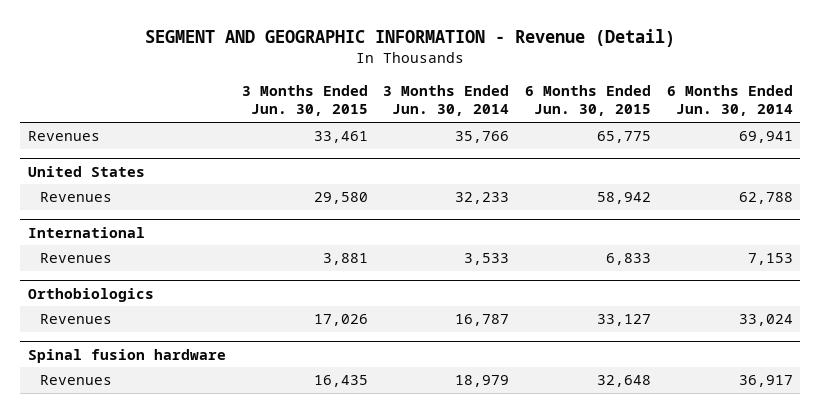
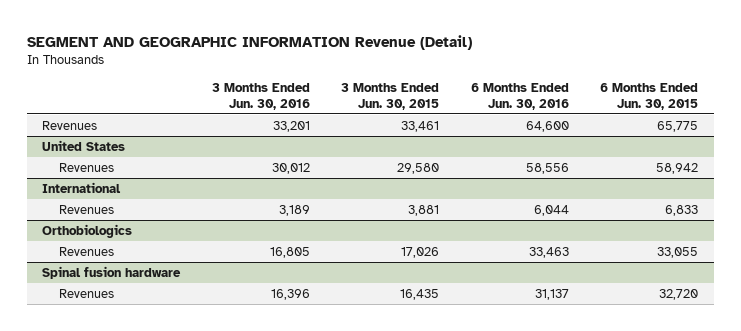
[145,29,676,48] SEGMENT AND GEOGRAPHIC INFORMATION - Revenue (Detail) -> [26,34,472,50] SEGMENT AND GEOGRAPHIC INFORMATION Revenue (Detail)
[383,84,510,117] 3 Months Ended Jun. 30, 2014 -> none
[666,84,793,117] 6 Months Ended Jun. 30, 2014 -> none
none -> [211,82,310,110] 3 Months Ended Jun. 30, 2016
none -> [470,82,569,110] 6 Months Ended Jun. 30, 2016
[597,314,652,327] 33,127 -> [657,246,699,258] 33,055
[597,375,652,388] 32,648 -> [659,288,699,300] 32,720

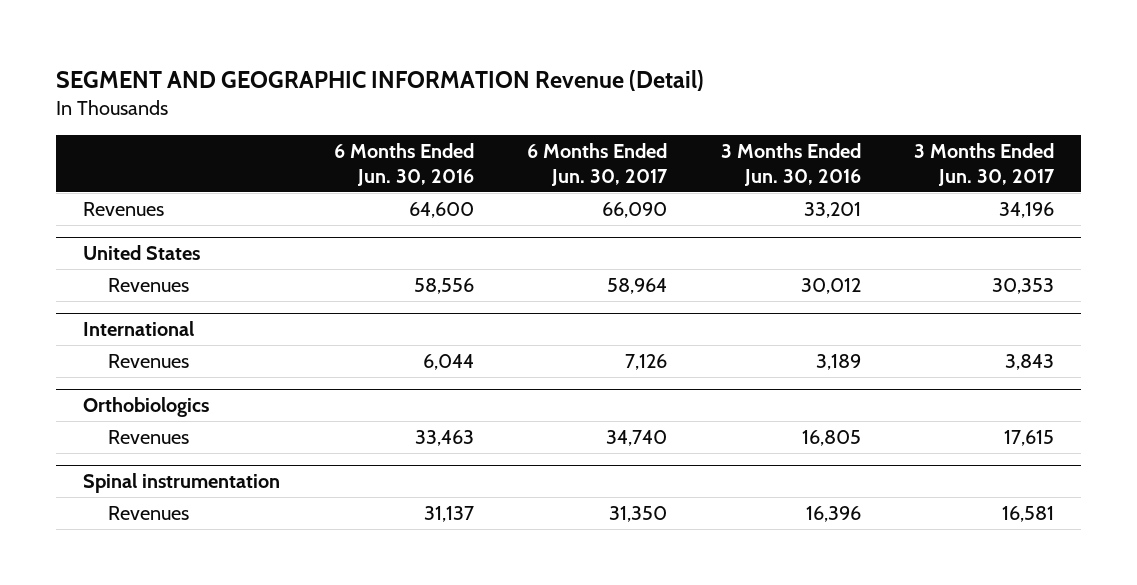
[341,82,440,110] 3 Months Ended Jun. 30, 2015 -> none
[600,82,699,110] 6 Months Ended Jun. 30, 2015 -> none
none -> [527,143,669,187] 6 Months Ended Jun. 30, 2017
none -> [914,143,1056,187] 3 Months Ended Jun. 30, 2017
[42,265,182,279] Spinal fusion hardware -> [83,473,281,494] Spinal instrumentation

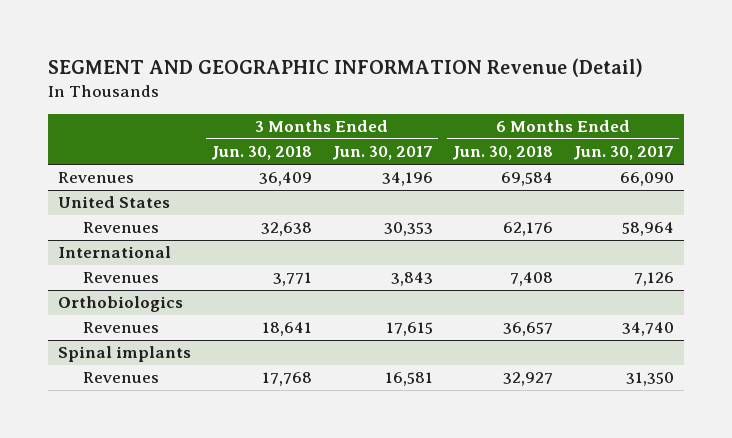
[333,143,474,187] 6 Months Ended Jun. 30, 2016 -> none
[720,143,861,187] 3 Months Ended Jun. 30, 2016 -> none
none -> [210,146,312,161] Jun. 30, 2018
none -> [452,146,554,161] Jun. 30, 2018
[83,473,281,494] Spinal instrumentation -> [58,346,192,363] Spinal implants

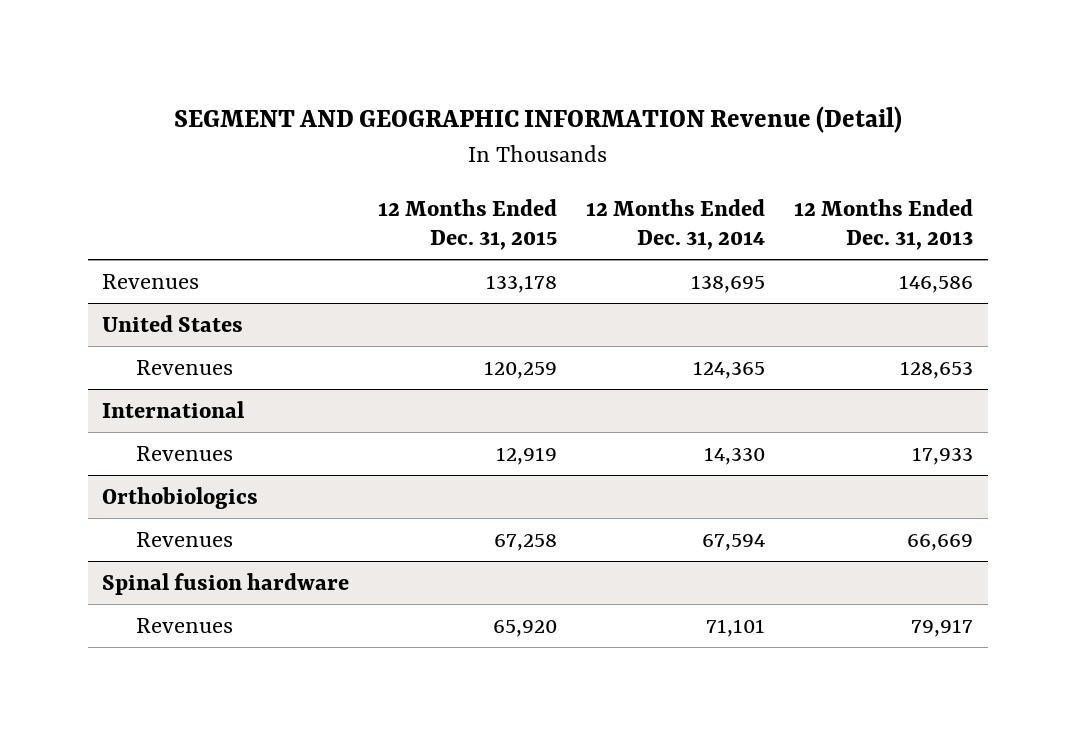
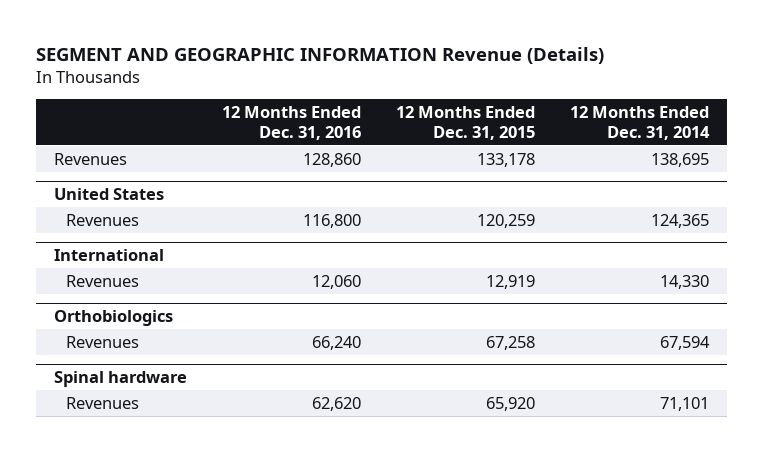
[173,106,902,134] SEGMENT AND GEOGRAPHIC INFORMATION Revenue (Detail) -> [35,47,604,65] SEGMENT AND GEOGRAPHIC INFORMATION Revenue (Details)
[794,198,974,250] 12 Months Ended Dec. 31, 2013 -> none
none -> [221,106,361,140] 12 Months Ended Dec. 31, 2016
[102,572,350,595] Spinal fusion hardware -> [53,371,187,388] Spinal hardware

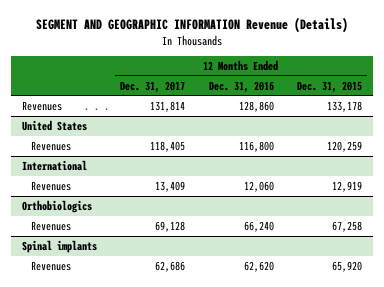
[570,106,711,140] 12 Months Ended Dec. 31, 2014 -> none
none -> [120,80,186,93] Dec. 31, 2017
[53,371,187,388] Spinal hardware -> [22,239,98,253] Spinal implants

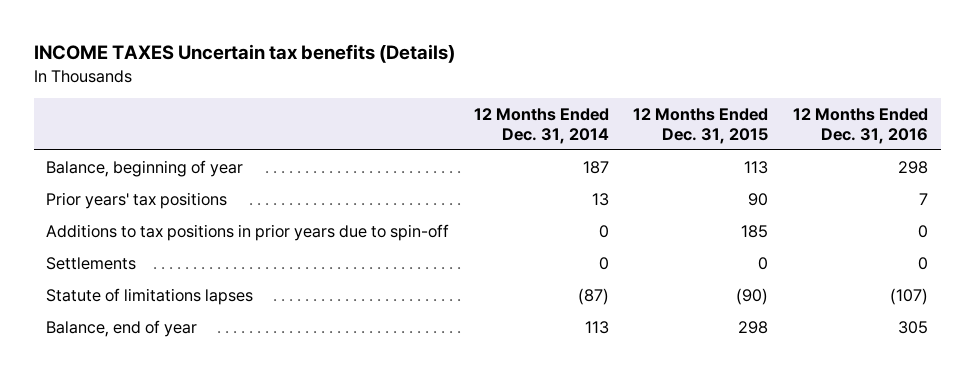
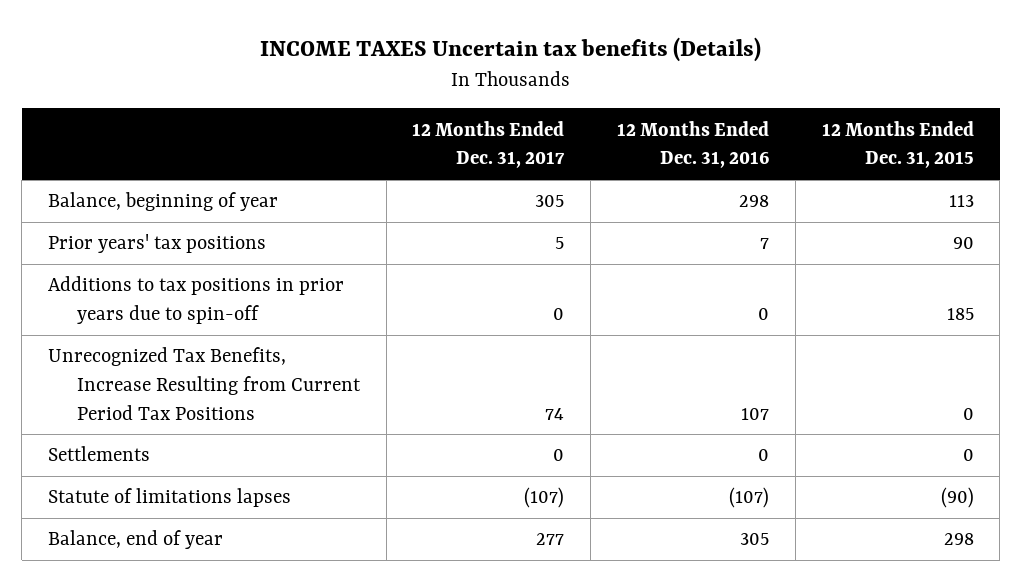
[473,108,609,144] 12 Months Ended Dec. 31, 2014 -> none
none -> [412,120,566,169] 12 Months Ended Dec. 31, 2017
none -> [48,347,361,420] Unrecognized Tax Benefits, Increase Resulting from Current Period Tax Positions

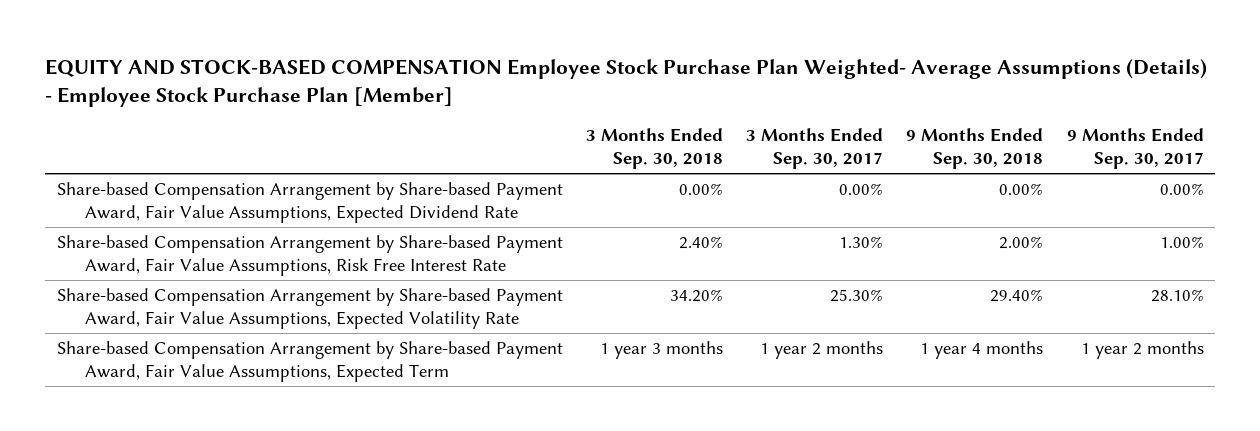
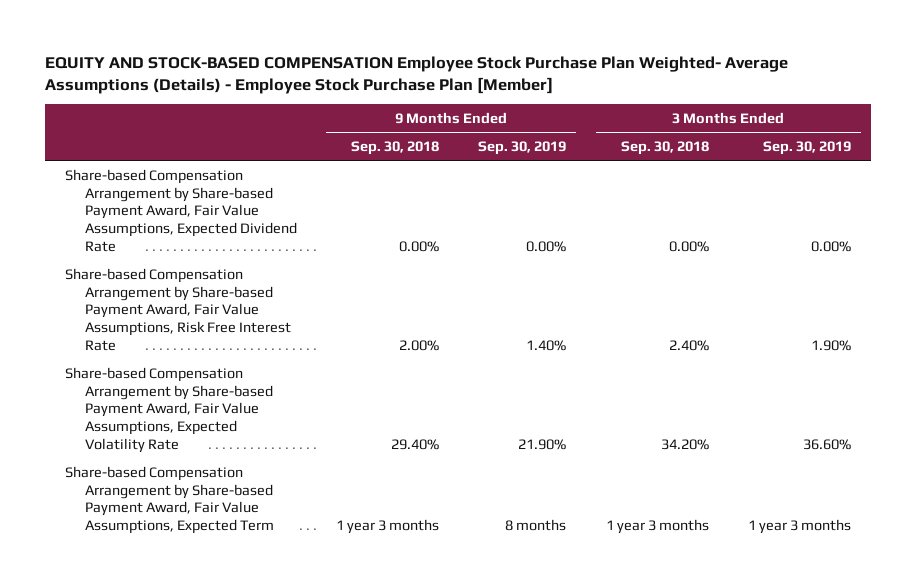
[746,128,884,170] 3 Months Ended Sep. 30, 2017 -> none
[1066,128,1204,170] 9 Months Ended Sep. 30, 2017 -> none
none -> [478,140,567,155] Sep. 30, 2019
none -> [762,140,851,155] Sep. 30, 2019
[920,340,1044,359] 1 year 4 months -> [336,519,440,535] 1 year 3 months

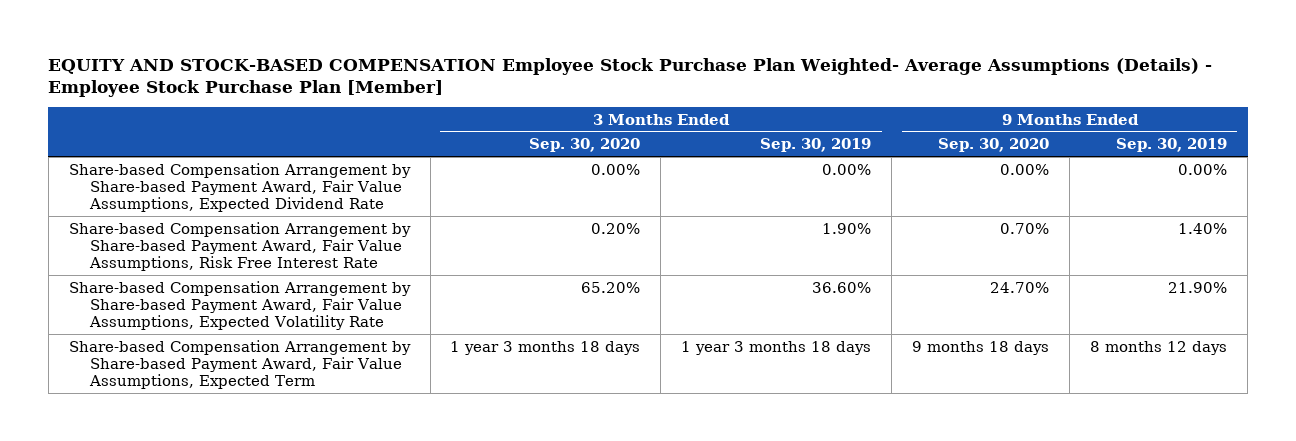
[351,140,440,155] Sep. 30, 2018 -> none
[620,140,709,155] Sep. 30, 2018 -> none
none -> [529,138,641,153] Sep. 30, 2020
none -> [938,138,1050,153] Sep. 30, 2020
[505,519,567,532] 8 months -> [1090,340,1228,355] 8 months 12 days
[747,519,851,535] 1 year 3 months -> [681,340,872,355] 1 year 3 months 18 days

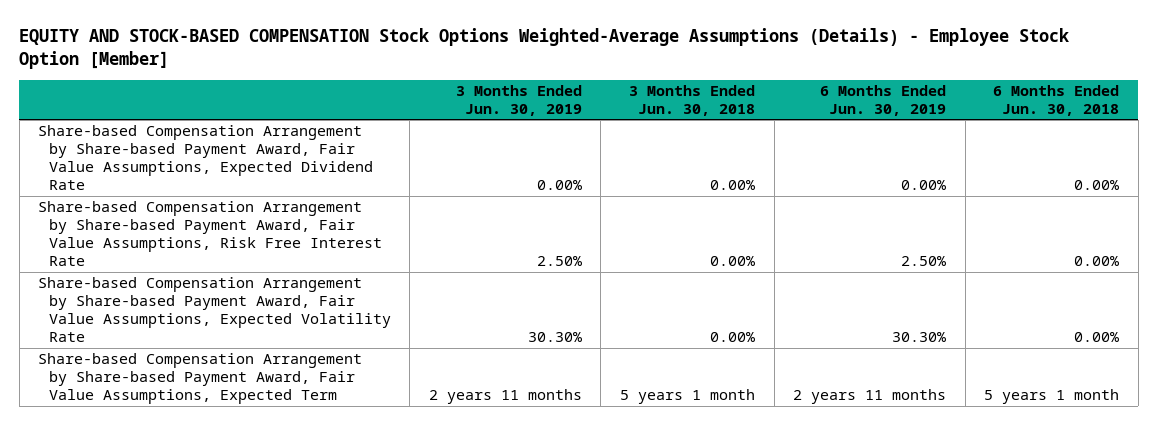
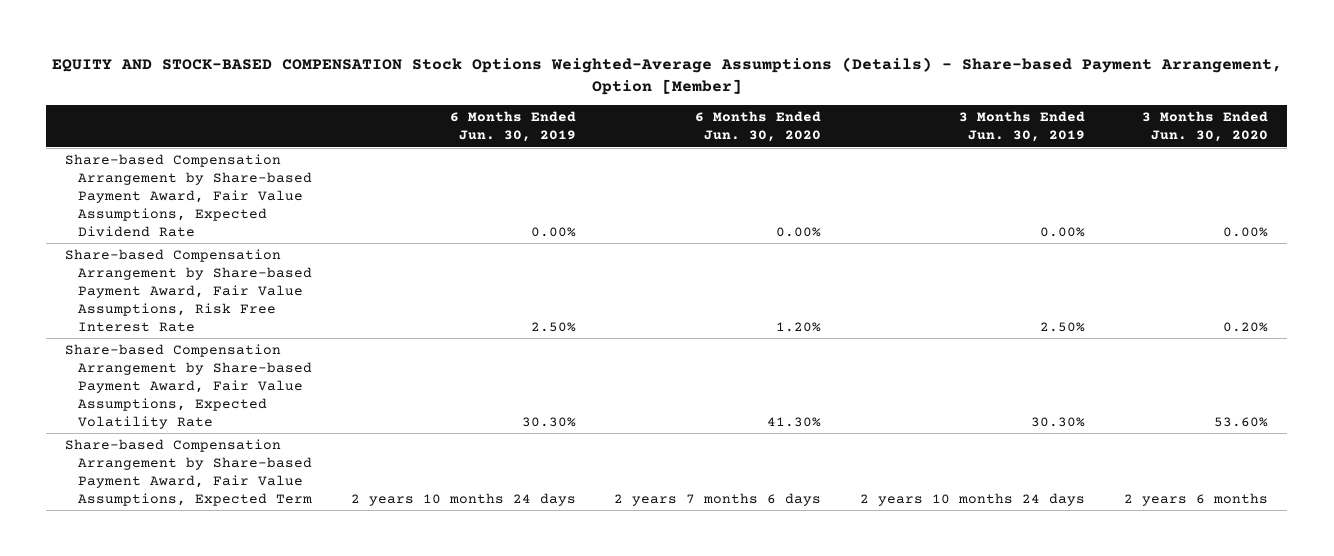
[19,28,1070,70] EQUITY AND STOCK-BASED COMPENSATION Stock Options Weighted-Average Assumptions (Details) - Employee Stock Option [Member] -> [51,56,1282,95] EQUITY AND STOCK-BASED COMPENSATION Stock Options Weighted-Average Assumptions (Details) - Share-based Payment Arrangement, Option [Member]
[629,84,756,116] 3 Months Ended Jun. 30, 2018 -> none
[993,84,1120,116] 6 Months Ended Jun. 30, 2018 -> none
none -> [695,111,822,143] 6 Months Ended Jun. 30, 2020
none -> [1142,111,1269,143] 3 Months Ended Jun. 30, 2020
[428,389,582,405] 2 years 11 months -> [860,492,1086,506] 2 years 10 months 24 days
[793,389,947,405] 2 years 11 months -> [350,492,576,506] 2 years 10 months 24 days

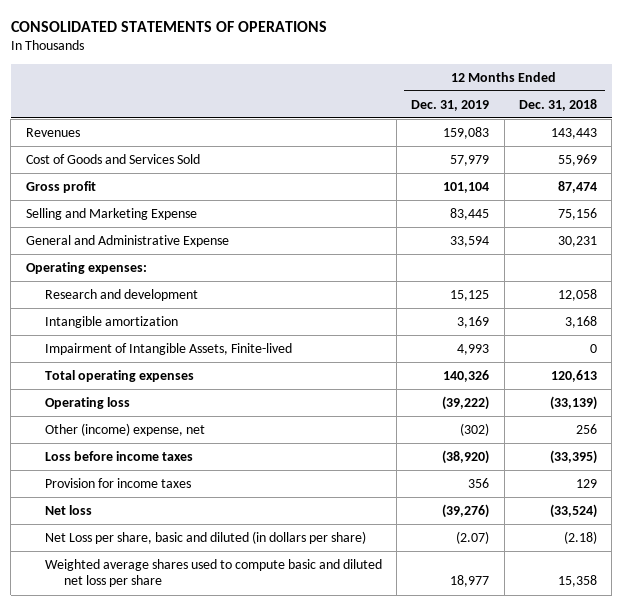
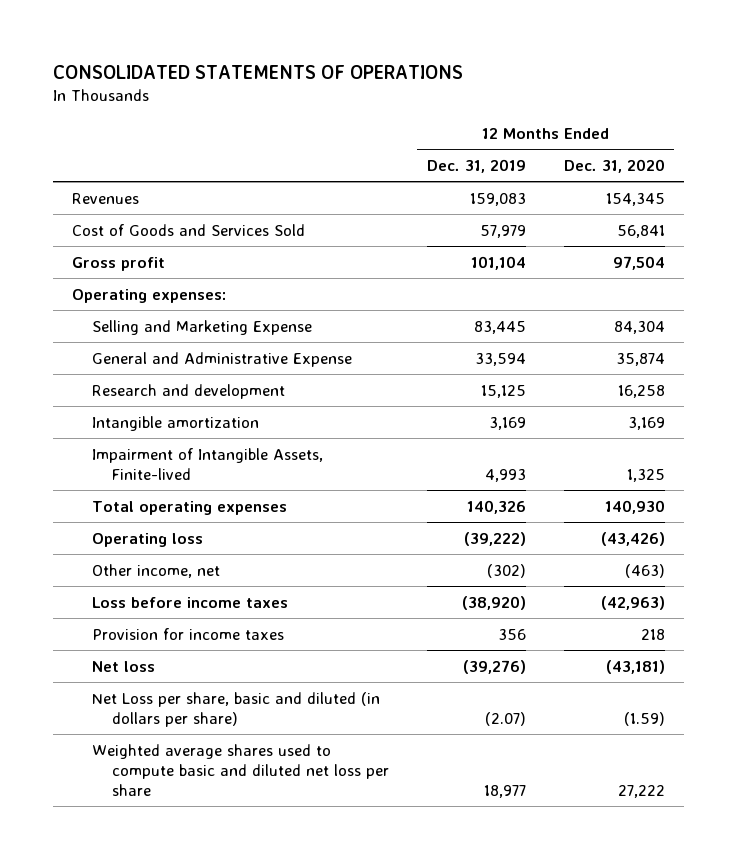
[519,98,598,111] Dec. 31, 2018 -> none
none -> [563,159,665,174] Dec. 31, 2020
[25,261,147,274] Operating expenses: -> [71,288,226,303] Operating expenses:
[44,422,205,436] Other (income) expense, net -> [91,563,220,578] Other income, net

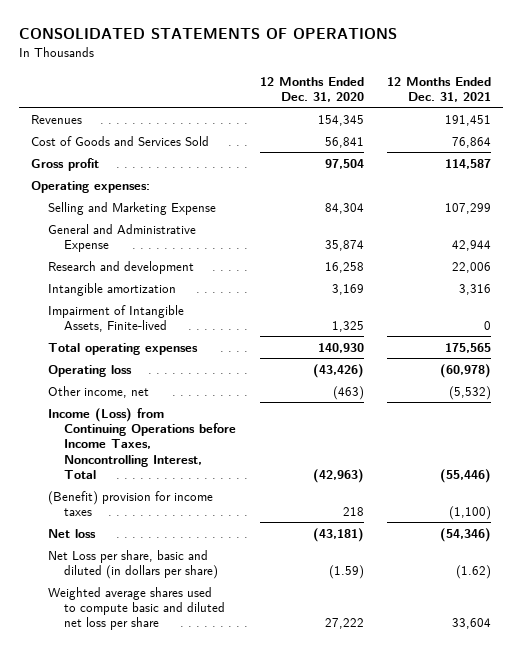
[426,159,526,174] Dec. 31, 2019 -> none
none -> [386,76,491,102] 12 Months Ended Dec. 31, 2021
[91,596,288,608] Loss before income taxes -> [47,407,237,479] Income (Loss) from Continuing Operations before Income Taxes, Noncontrolling Interest, Total
[91,627,284,640] Provision for income taxes -> [47,490,213,516] (Benefit) provision for income taxes

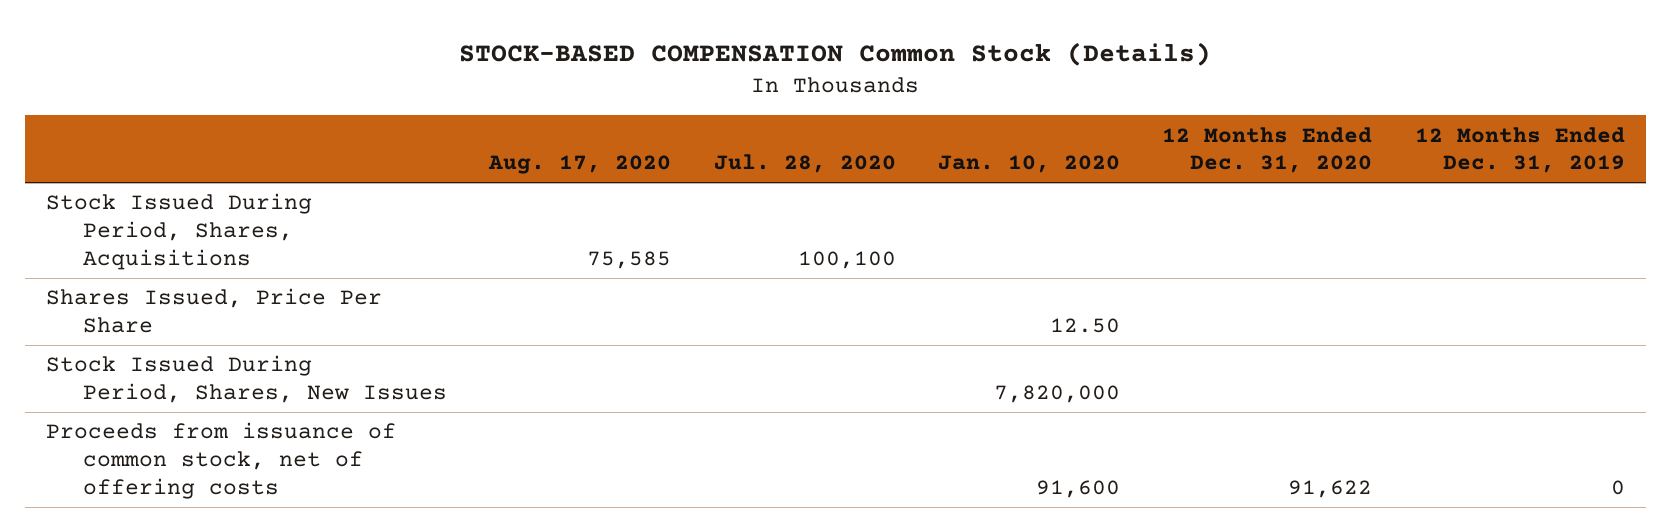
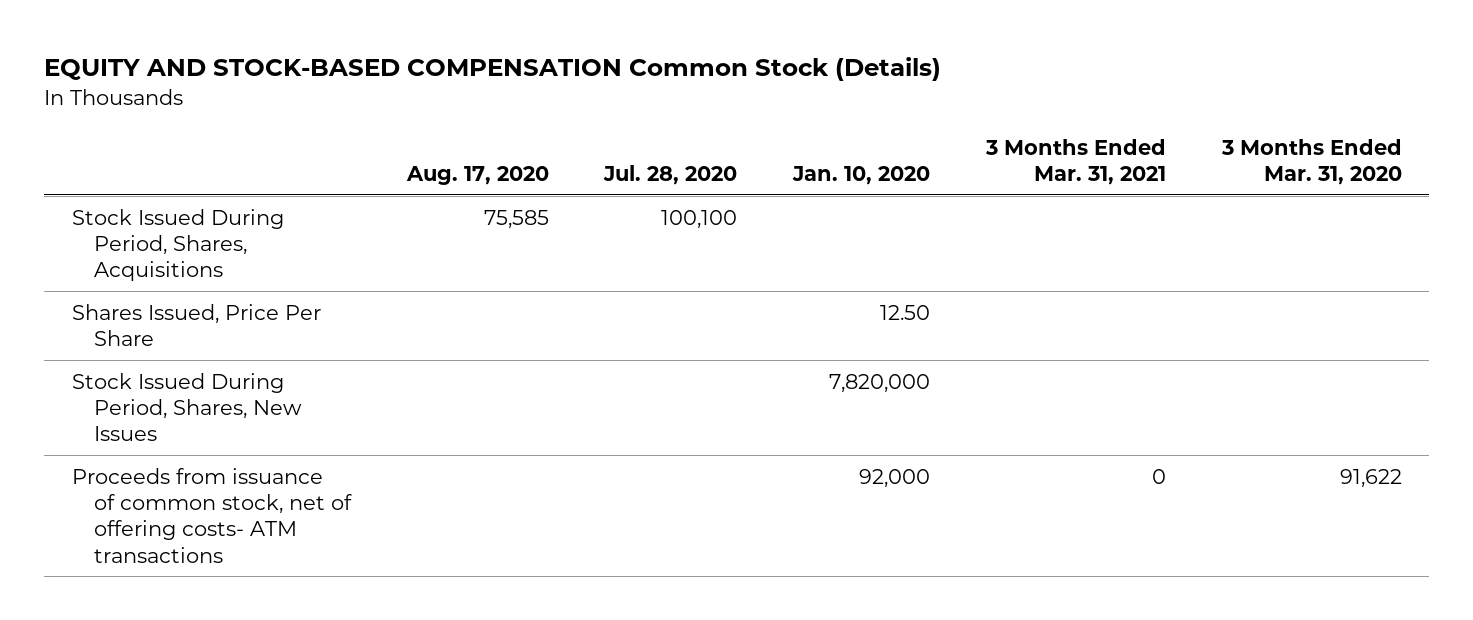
[459,41,1212,66] STOCK-BASED COMPENSATION Common Stock (Details) -> [43,57,941,82] EQUITY AND STOCK-BASED COMPENSATION Common Stock (Details)
[1162,126,1373,174] 12 Months Ended Dec. 31, 2020 -> none
[1414,126,1625,174] 12 Months Ended Dec. 31, 2019 -> none
none -> [984,138,1166,186] 3 Months Ended Mar. 31, 2021
none -> [1220,138,1402,186] 3 Months Ended Mar. 31, 2020
[46,422,397,500] Proceeds from issuance of common stock, net of offering costs -> [71,467,353,563] Proceeds from issuance of common stock, net of offering costs- ATM transactions
[1035,480,1120,499] 91,600 -> [859,468,931,488] 92,000

